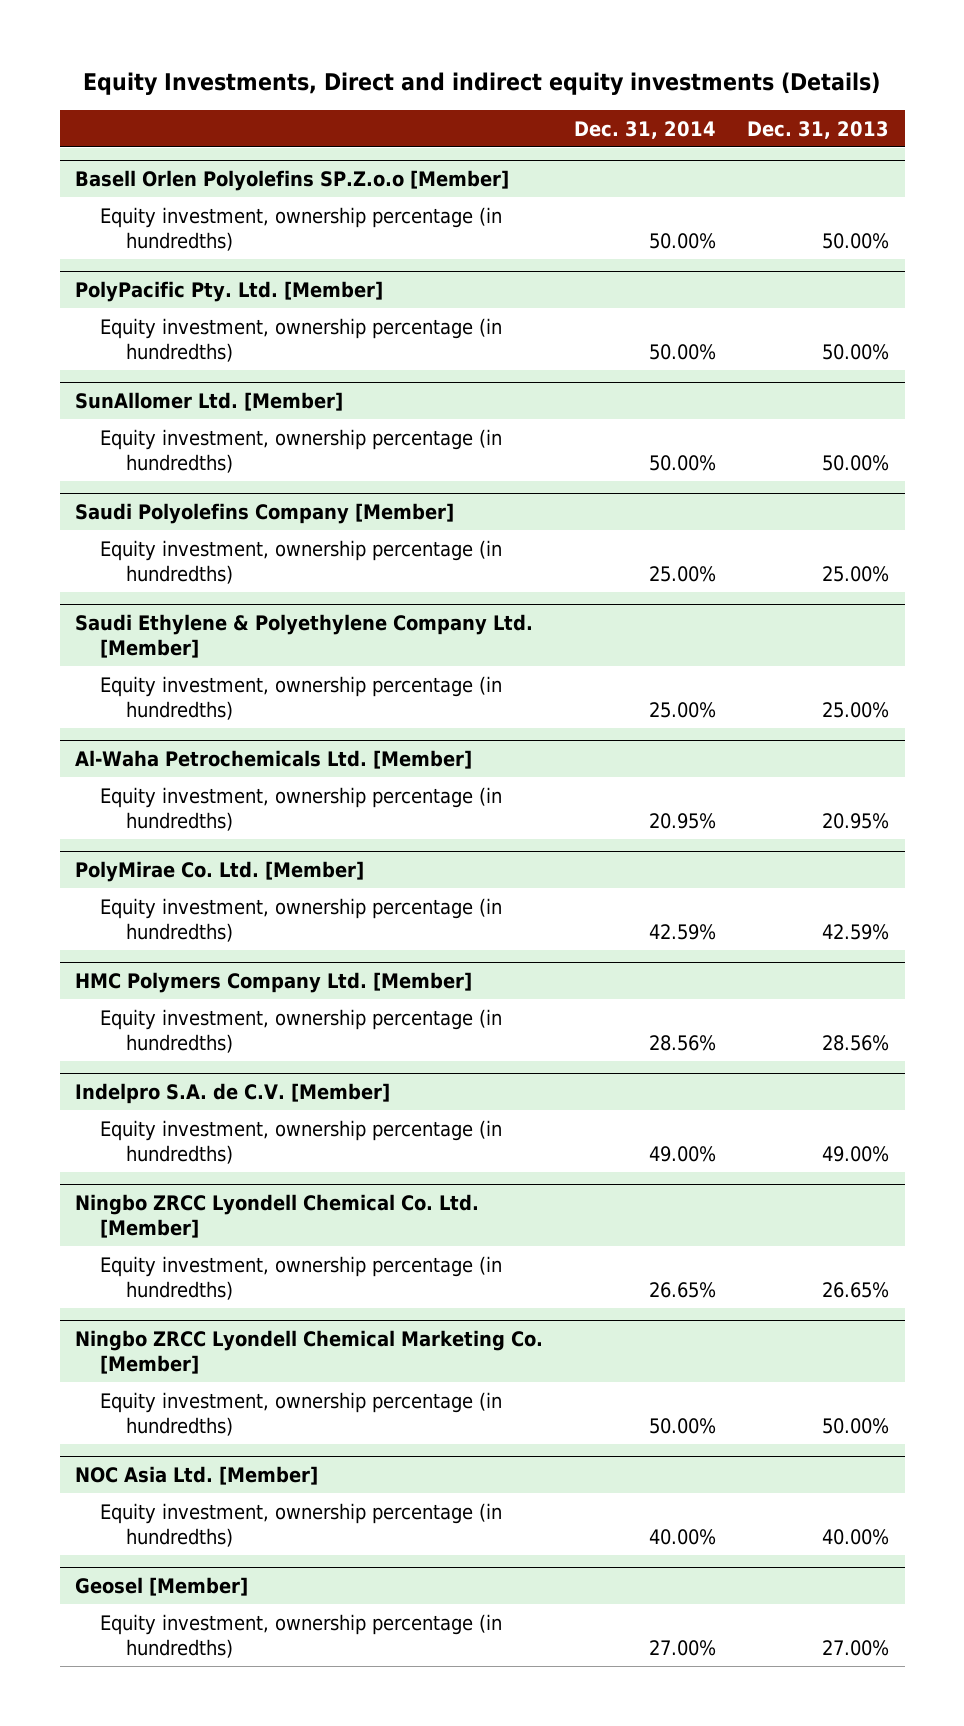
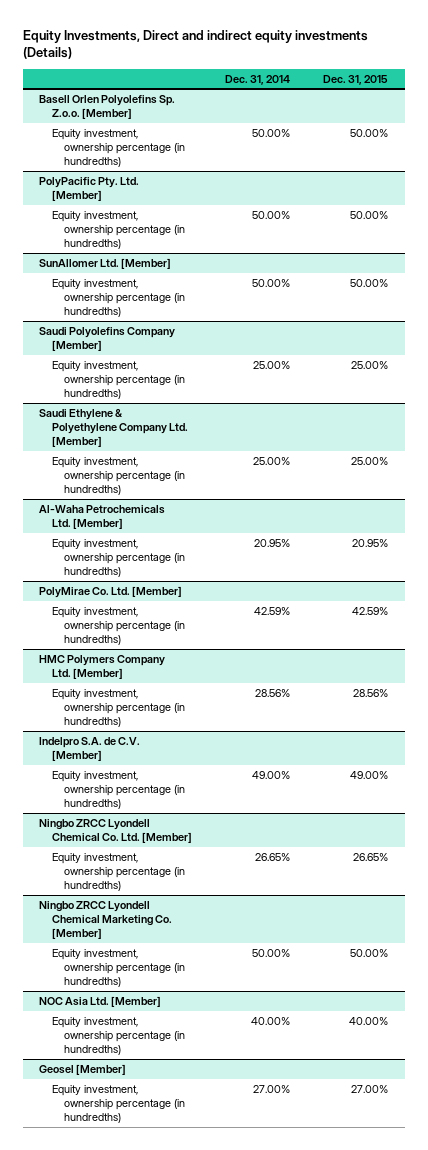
[747,120,890,139] Dec. 31, 2013 -> none
none -> [323,74,389,85] Dec. 31, 2015
[75,170,510,192] Basell Orlen Polyolefins SP.Z.o.o [Member] -> [39,95,176,119] Basell Orlen Polyolefins Sp. Z.o.o. [Member]

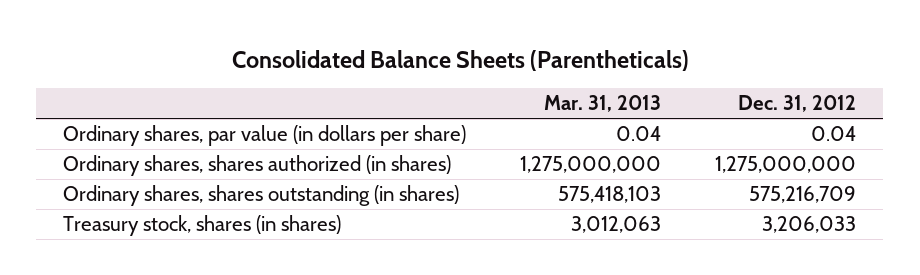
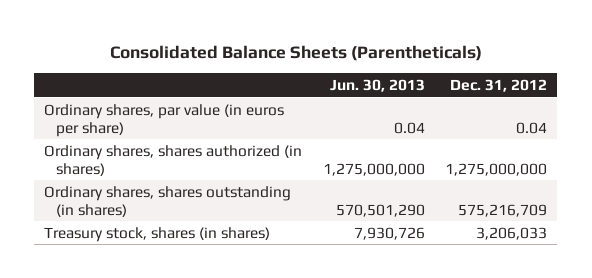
[544,95,662,113] Mar. 31, 2013 -> none
none -> [329,78,425,92] Jun. 30, 2013
[63,125,467,147] Ordinary shares, par value (in dollars per share) -> [44,103,285,137] Ordinary shares, par value (in euros per share)

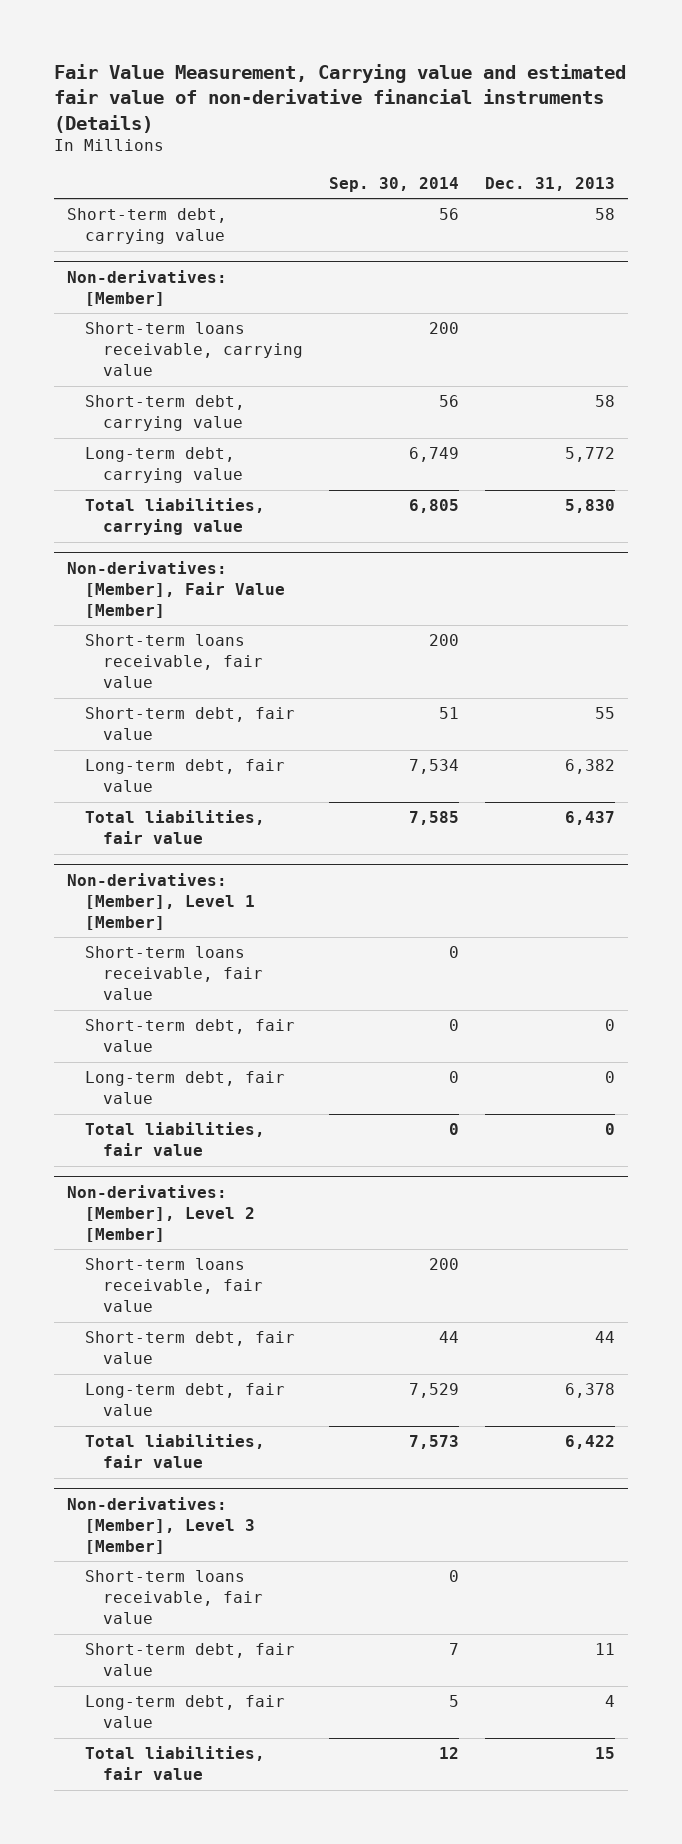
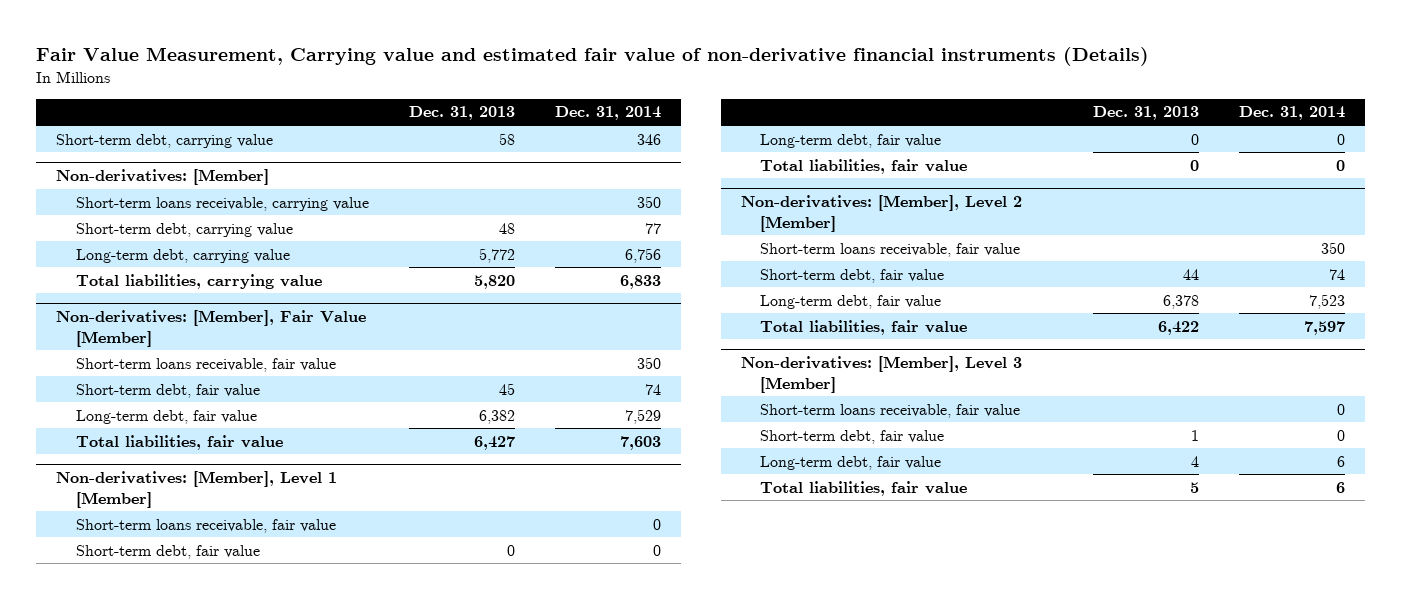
[328,176,459,192] Sep. 30, 2014 -> none
none -> [554,106,661,121] Dec. 31, 2014
[595,395,616,408] 58 -> [498,222,515,234] 48
[565,499,616,514] 5,830 -> [473,274,515,289] 5,820
[595,707,616,720] 55 -> [498,382,515,395] 45
[565,811,616,826] 6,437 -> [473,435,515,450] 6,427
[595,1643,616,1656] 11 -> [1190,429,1199,441] 1
[595,1747,616,1760] 15 -> [1189,481,1199,493] 5

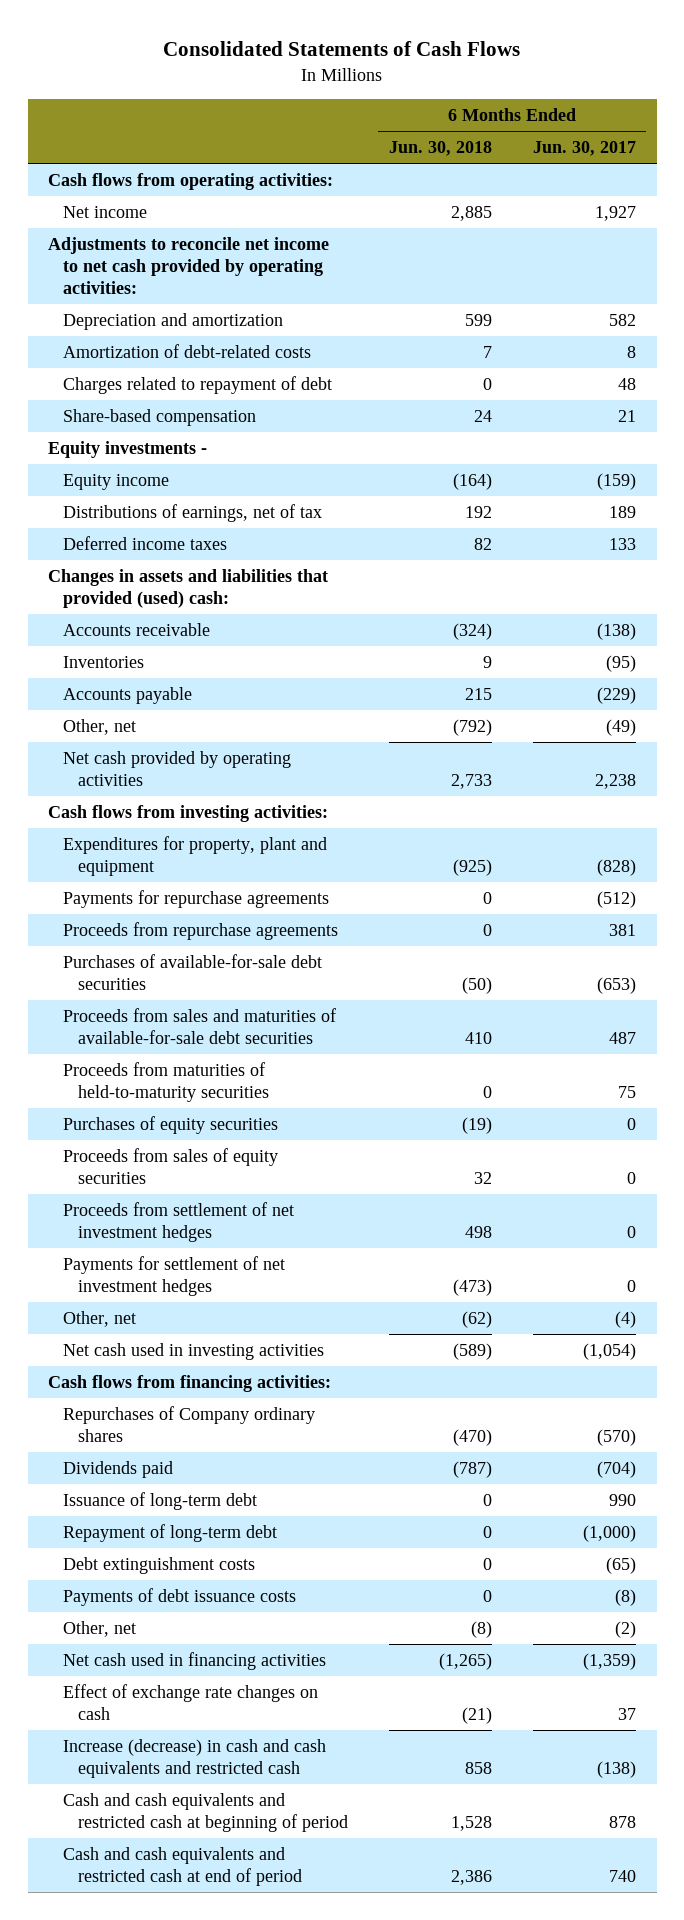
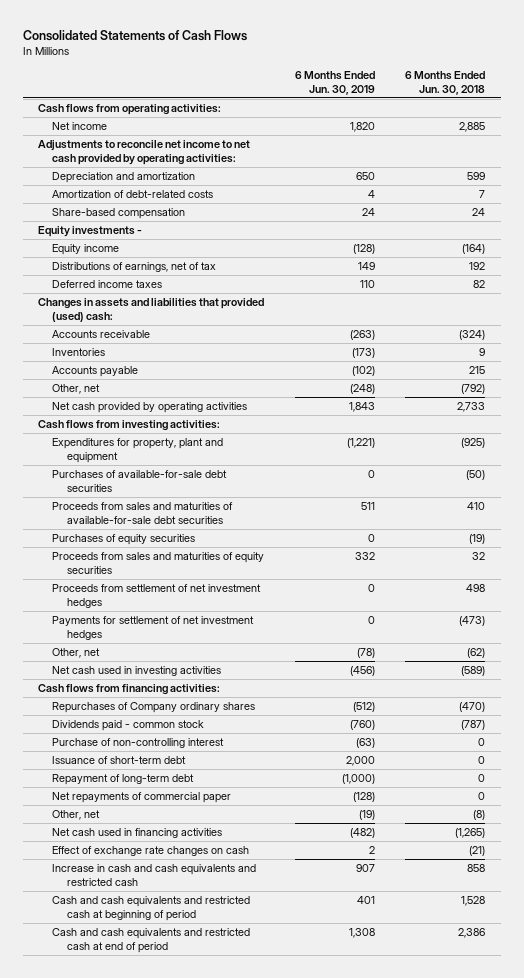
[532,141,636,157] Jun. 30, 2017 -> none
none -> [294,70,375,95] 6 Months Ended Jun. 30, 2019
[62,376,332,395] Charges related to repayment of debt -> none
[62,890,329,909] Payments for repurchase agreements -> none
[62,922,338,941] Proceeds from repurchase agreements -> none
[62,1062,269,1102] Proceeds from maturities of held-to-maturity securities -> none
[62,1148,278,1184] Proceeds from sales of equity securities -> [52,551,265,574] Proceeds from sales and maturities of equity securities
[62,1461,173,1479] Dividends paid -> [52,719,205,731] Dividends paid - common stock
none -> [52,737,225,748] Purchase of non-controlling interest
[62,1492,257,1511] Issuance of long-term debt -> [52,755,187,764] Issuance of short-term debt
[62,1557,255,1575] Debt extinguishment costs -> none
[62,1588,296,1607] Payments of debt issuance costs -> none
none -> [52,791,232,803] Net repayments of commercial paper
[62,1739,326,1778] Increase (decrease) in cash and cash equivalents and restricted cash -> [52,863,257,886] Increase in cash and cash equivalents and restricted cash

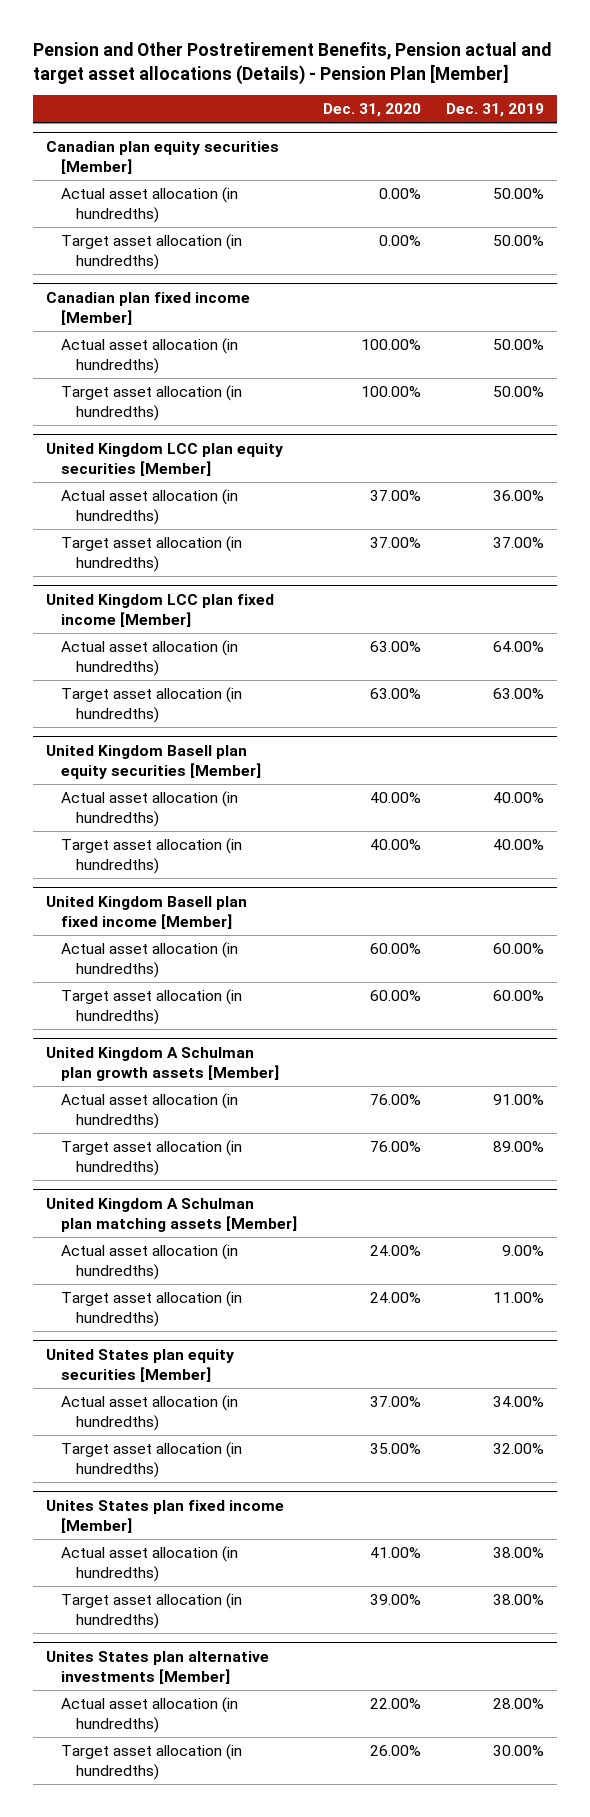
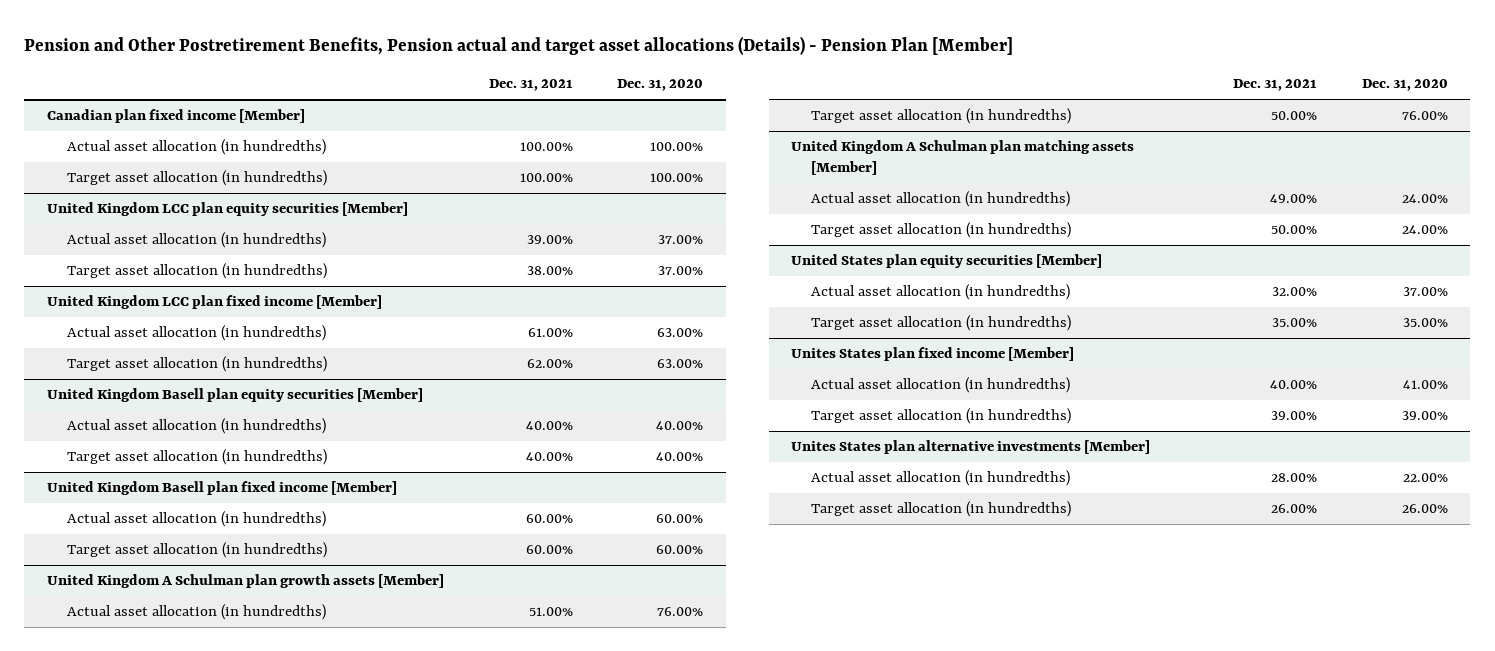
[446,103,545,118] Dec. 31, 2019 -> none
none -> [488,79,573,92] Dec. 31, 2021
[45,140,279,174] Canadian plan equity securities [Member] -> none
[60,186,238,223] Actual asset allocation (in hundredths) -> none
[60,233,242,270] Target asset allocation (in hundredths) -> none

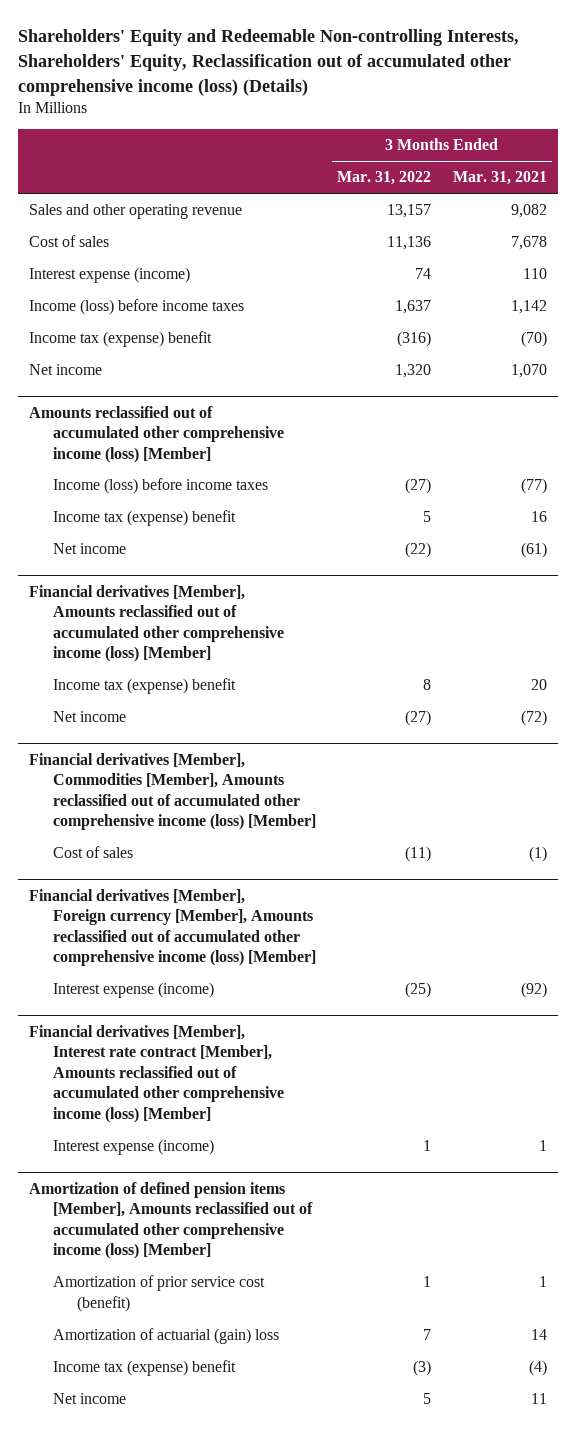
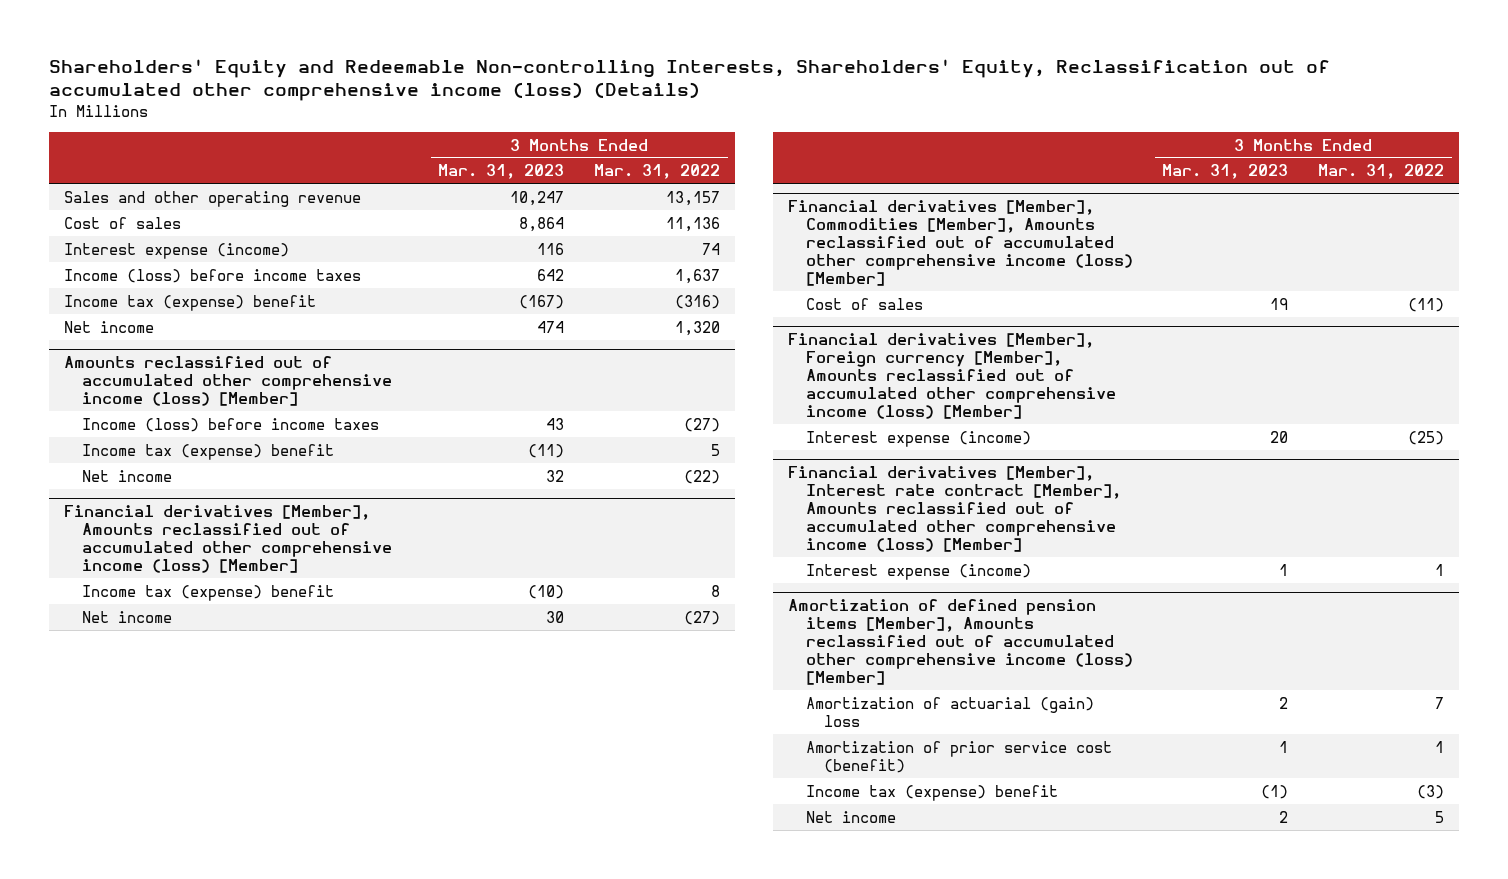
[452,171,547,186] Mar. 31, 2021 -> none
none -> [438,164,565,180] Mar. 31, 2023
[52,1275,265,1312] Amortization of prior service cost (benefit) -> [805,740,1112,773] Amortization of prior service cost (benefit)

